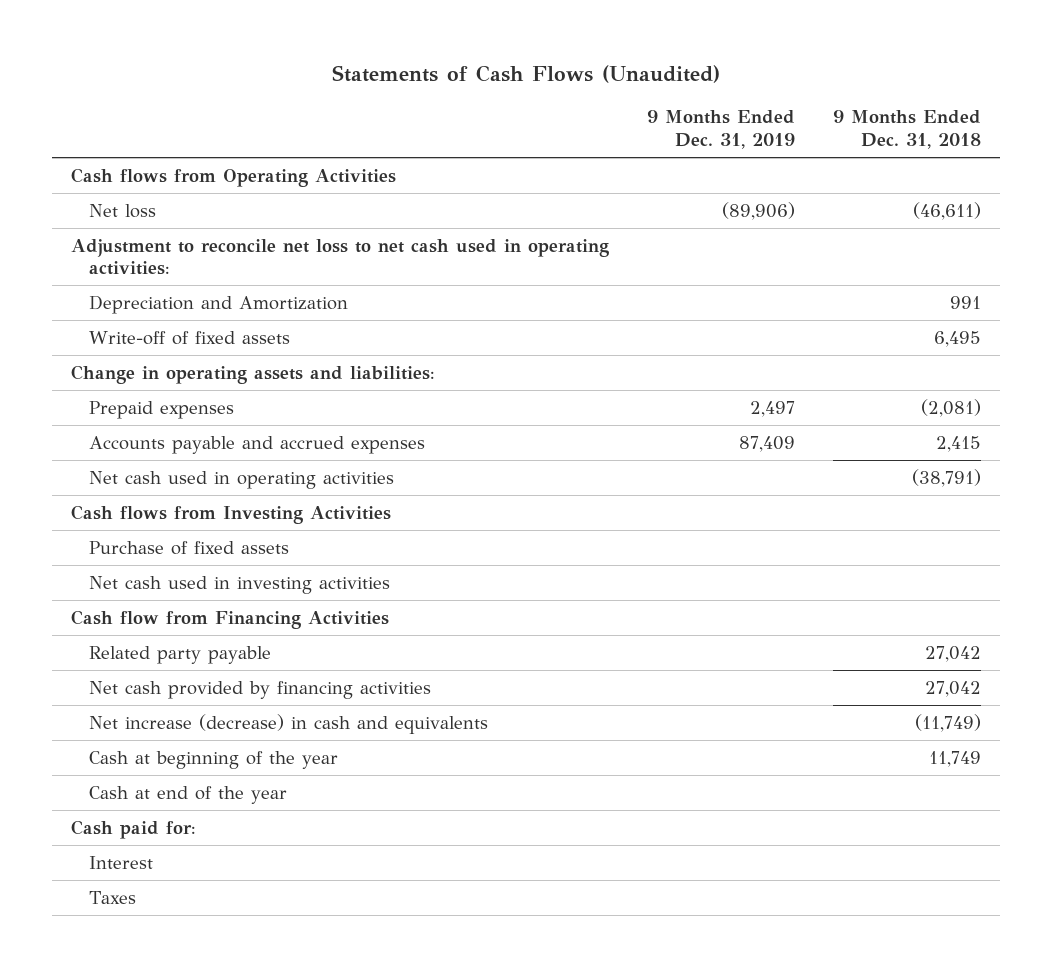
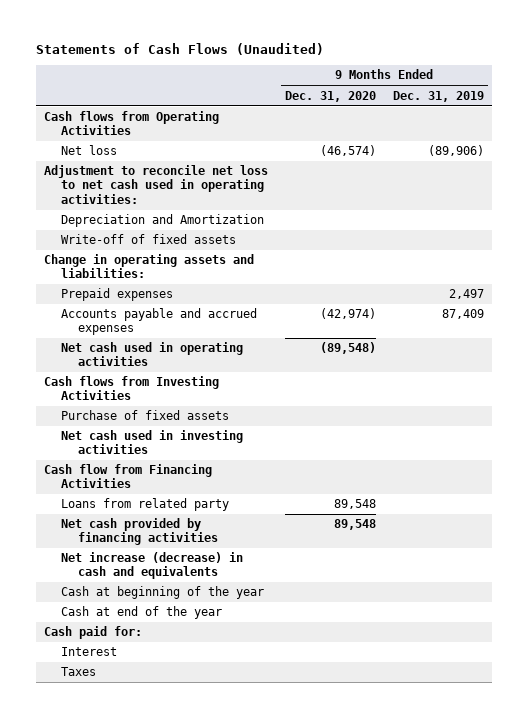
[833,110,982,150] 9 Months Ended Dec. 31, 2018 -> none
none -> [285,90,377,102] Dec. 31, 2020
[88,645,271,664] Related party payable -> [61,498,230,512] Loans from related party

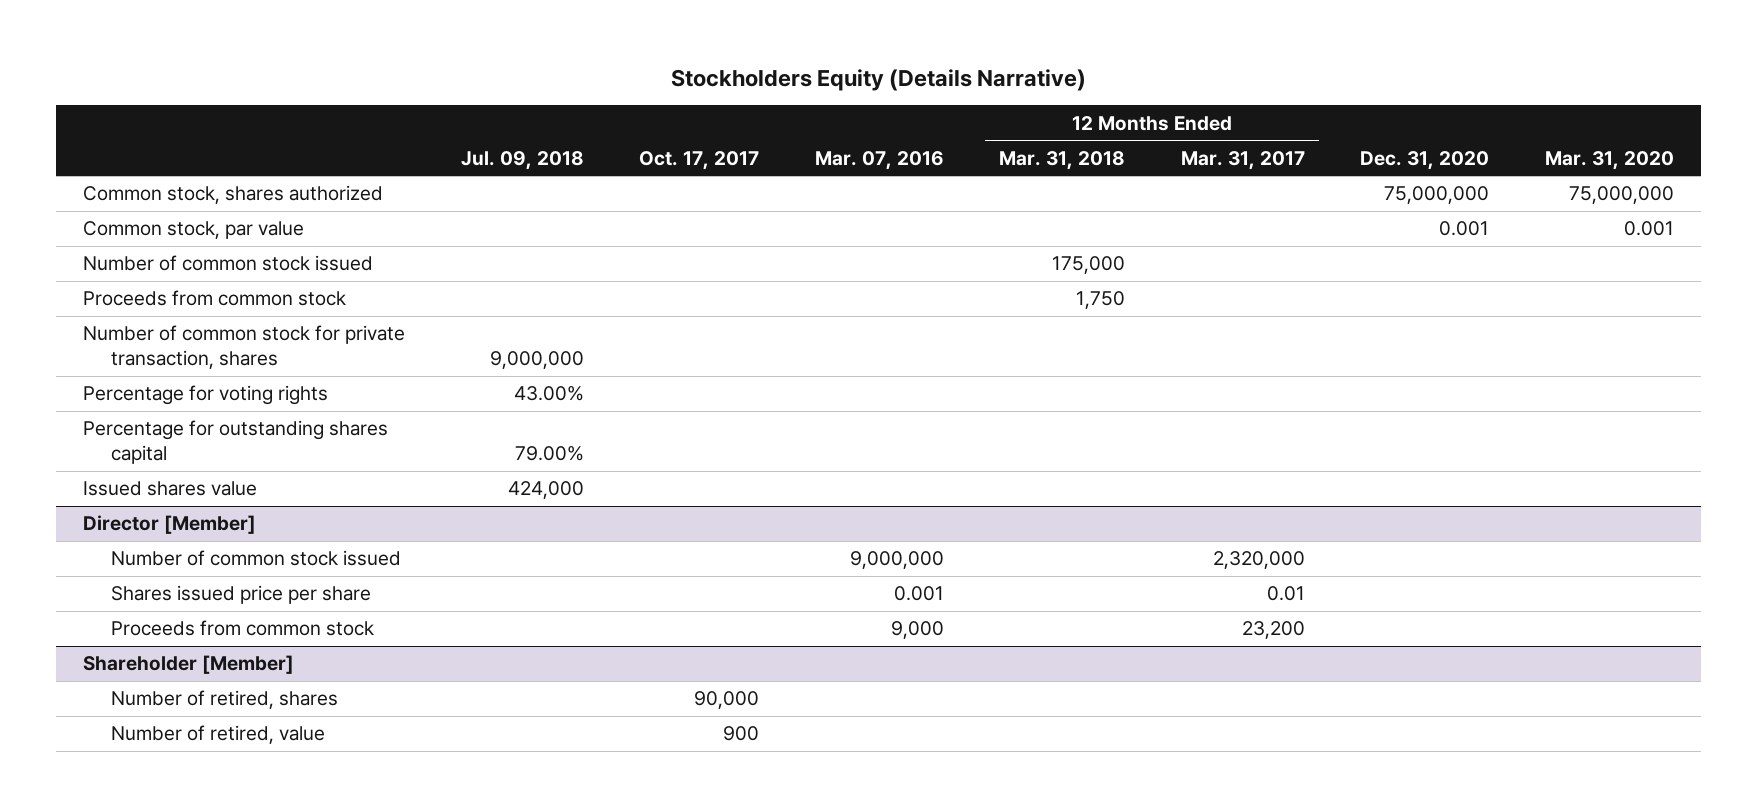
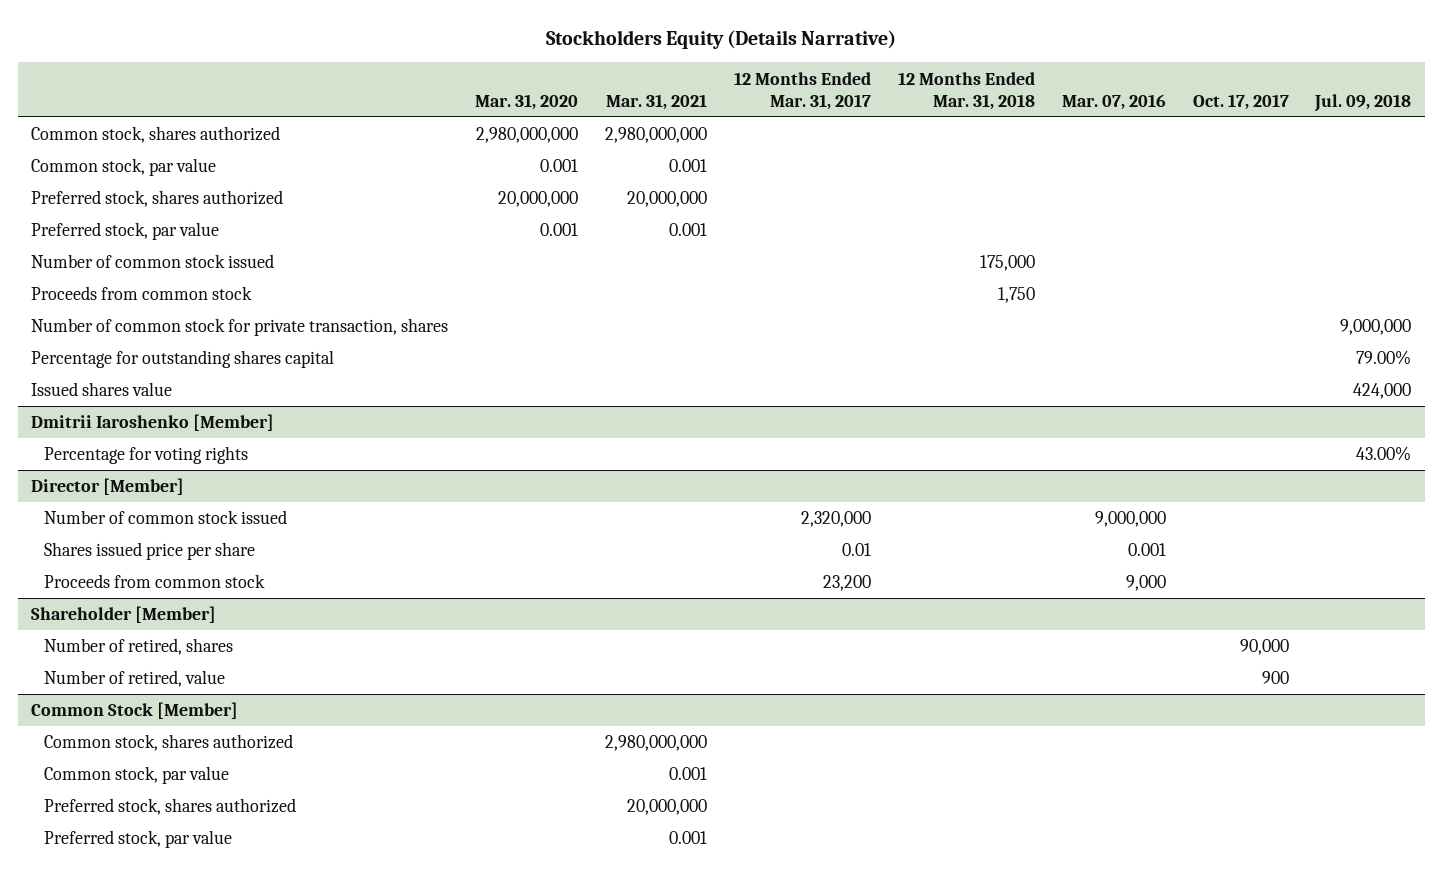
[1360,150,1490,170] Dec. 31, 2020 -> none
none -> [606,93,708,110] Mar. 31, 2021
[1568,186,1674,205] 75,000,000 -> [476,127,579,144] 2,980,000,000
none -> [31,190,284,208] Preferred stock, shares authorized
none -> [31,222,220,241] Preferred stock, par value
[83,385,329,406] Percentage for voting rights -> none
none -> [31,414,275,432] Dmitrii Iaroshenko [Member]
none -> [44,446,249,465] Percentage for voting rights
none -> [31,702,239,720] Common Stock [Member]
none -> [44,734,294,752] Common stock, shares authorized
none -> [44,766,230,785] Common stock, par value
none -> [44,798,297,816] Preferred stock, shares authorized
none -> [44,830,233,849] Preferred stock, par value

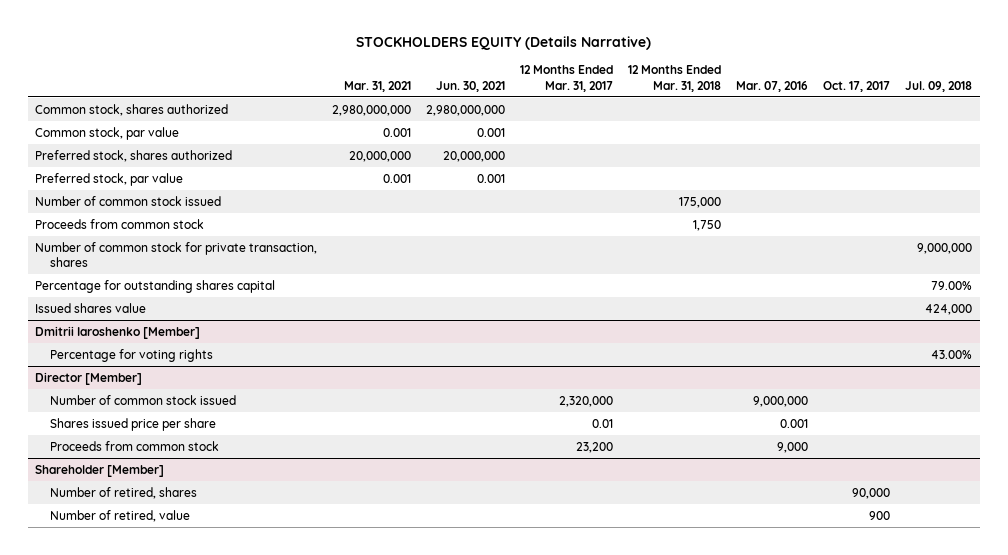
[546,29,897,49] Stockholders Equity (Details Narrative) -> [355,35,651,50] STOCKHOLDERS EQUITY (Details Narrative)
[475,93,579,110] Mar. 31, 2020 -> none
none -> [436,80,506,92] Jun. 30, 2021
[31,702,239,720] Common Stock [Member] -> none
[44,734,294,752] Common stock, shares authorized -> none
[44,766,230,785] Common stock, par value -> none
[44,798,297,816] Preferred stock, shares authorized -> none
[44,830,233,849] Preferred stock, par value -> none

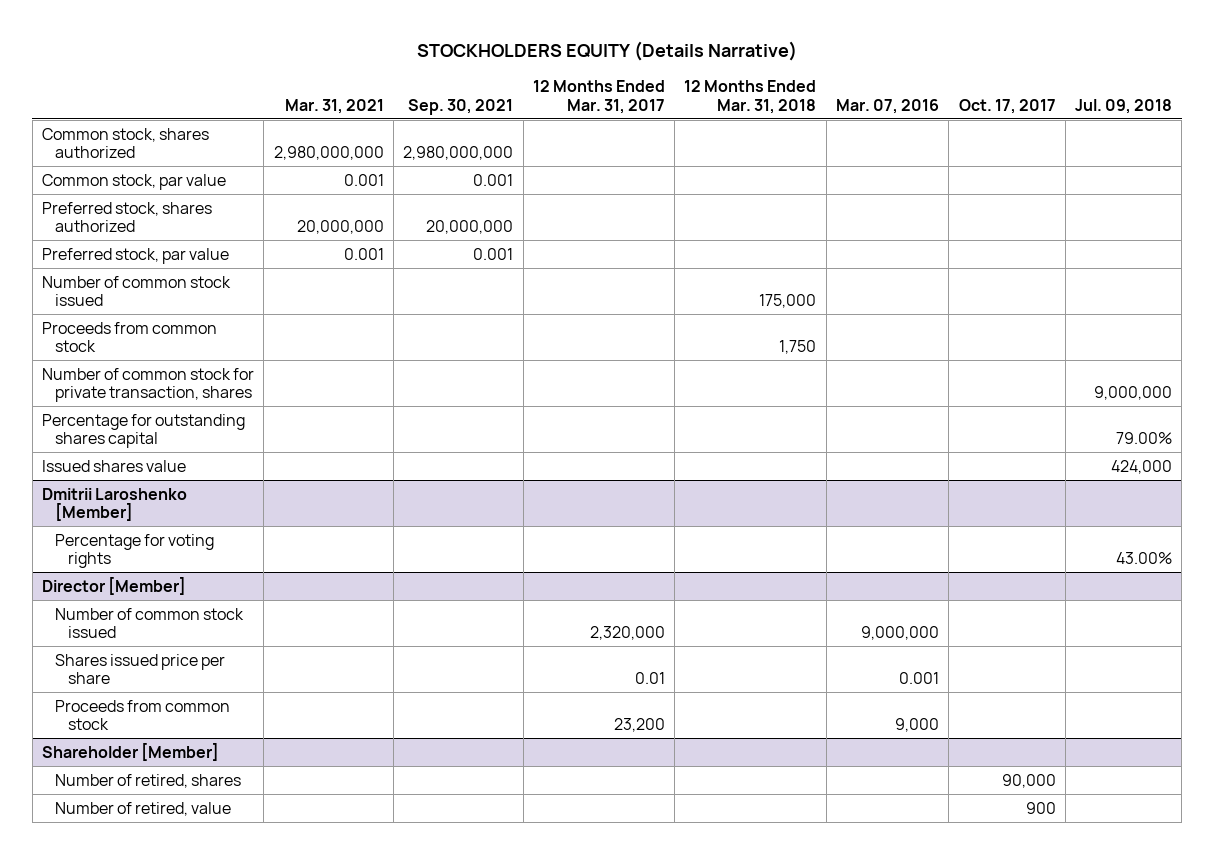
[436,80,506,92] Jun. 30, 2021 -> none
none -> [408,98,514,115] Sep. 30, 2021
[35,325,201,339] Dmitrii Iaroshenko [Member] -> [42,487,188,521] Dmitrii Laroshenko [Member]

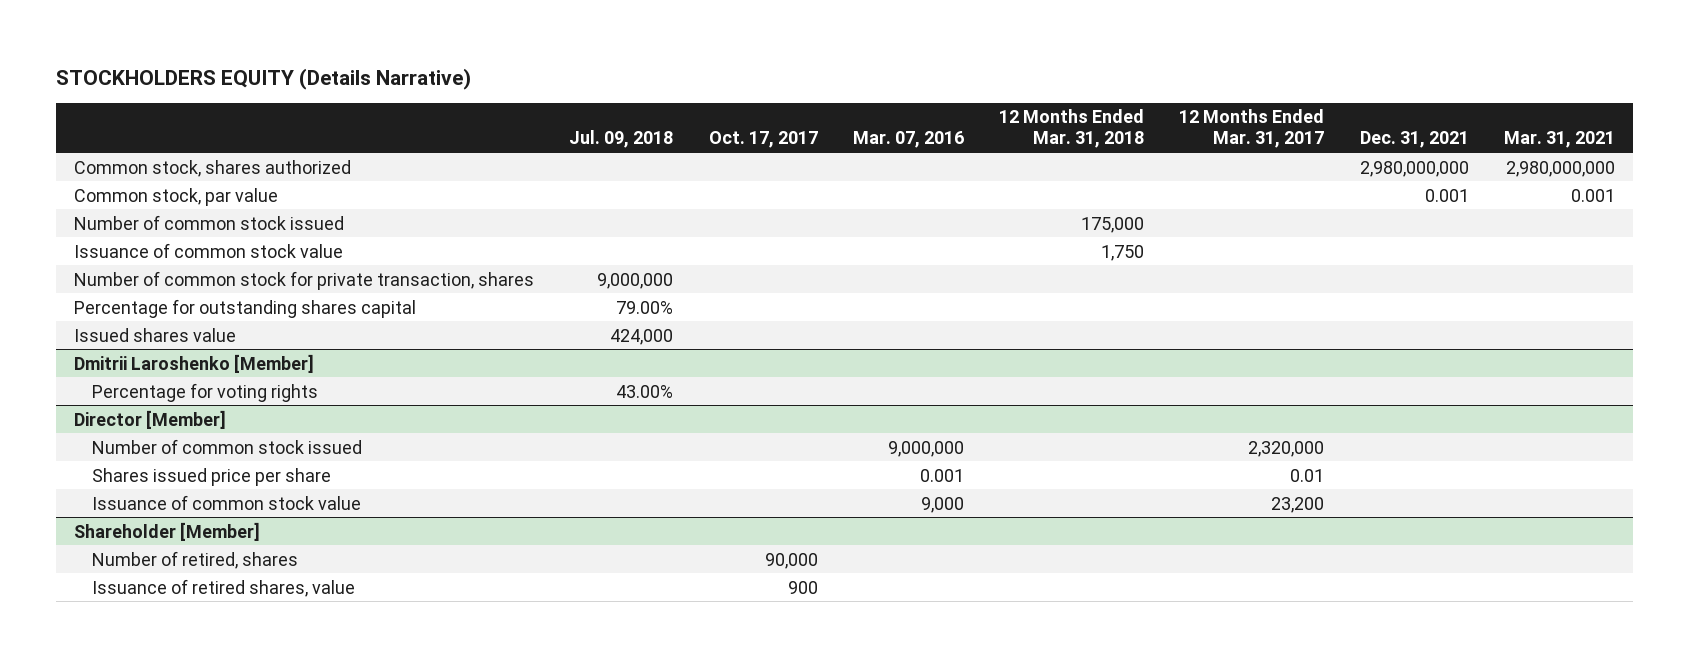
[408,98,514,115] Sep. 30, 2021 -> none
none -> [1359,131,1469,149] Dec. 31, 2021
[42,201,213,232] Preferred stock, shares authorized -> none
[42,247,230,264] Preferred stock, par value -> none
[42,321,218,352] Proceeds from common stock -> [73,242,343,258] Issuance of common stock value
[55,699,231,730] Proceeds from common stock -> [91,494,361,510] Issuance of common stock value
[55,801,232,816] Number of retired, value -> [91,578,355,597] Issuance of retired shares, value

